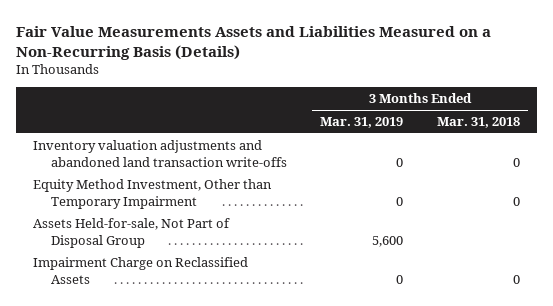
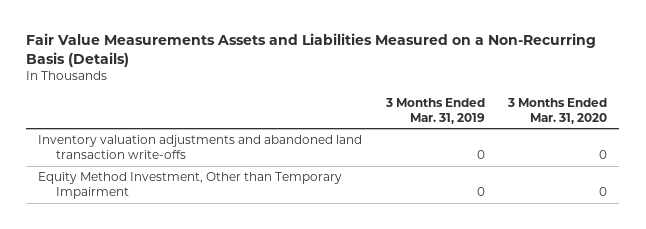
[436,117,520,129] Mar. 31, 2018 -> none
none -> [507,98,608,124] 3 Months Ended Mar. 31, 2020
[33,218,231,248] Assets Held-for-sale, Not Part of Disposal Group -> none
[33,257,249,284] Impairment Charge on Reclassified Assets -> none

